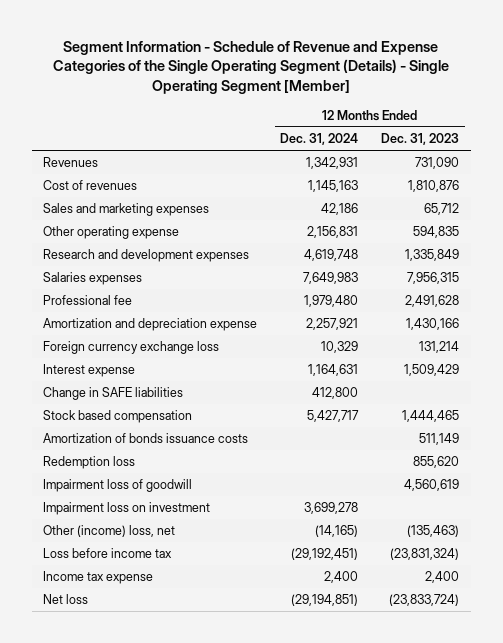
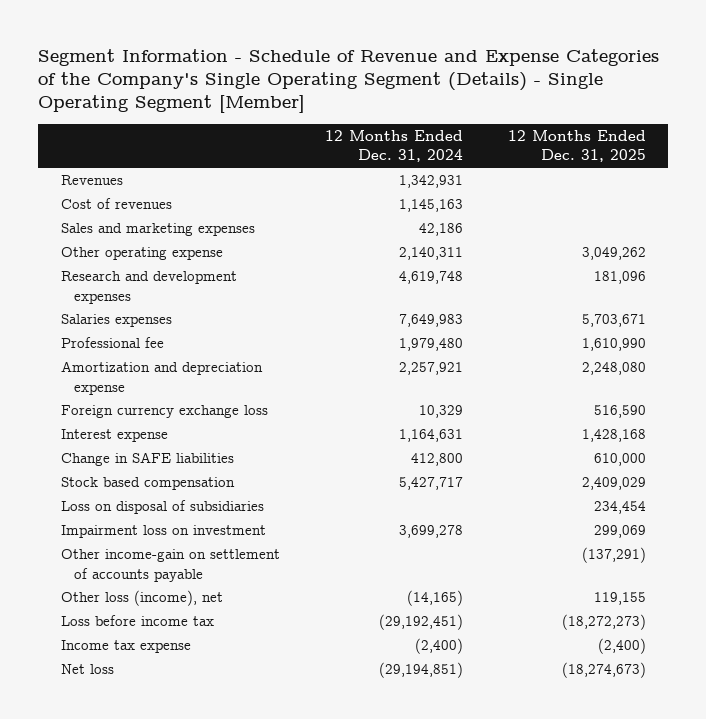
[53,40,450,94] Segment Information - Schedule of Revenue and Expense Categories of the Single Operating Segment (Details) - Single Operating Segment [Member] -> [38,48,660,114] Segment Information - Schedule of Revenue and Expense Categories of the Company's Single Operating Segment (Details) - Single Operating Segment [Member]
[381,133,460,146] Dec. 31, 2023 -> none
none -> [507,129,646,163] 12 Months Ended Dec. 31, 2025
[307,226,359,239] 2,156,831 -> [398,247,463,261] 2,140,311
[43,433,249,444] Amortization of bonds issuance costs -> none
[43,456,136,470] Redemption loss -> none
[43,479,193,493] Impairment loss of goodwill -> none
none -> [60,500,264,515] Loss on disposal of subsidiaries
none -> [60,549,280,582] Other income-gain on settlement of accounts payable
[43,525,176,538] Other (income) loss, net -> [60,590,223,607] Other loss (income), net
[324,571,359,584] 2,400 -> [414,638,463,655] (2,400)

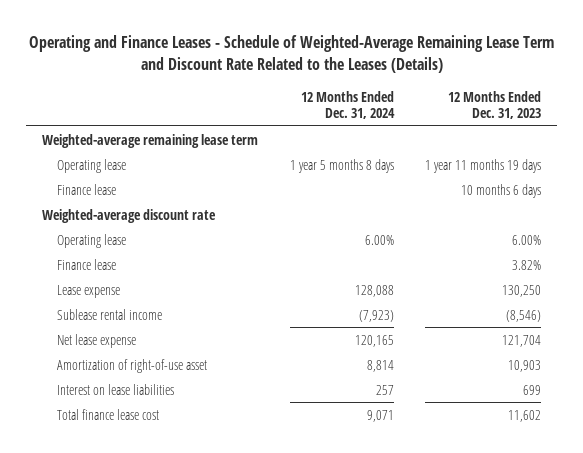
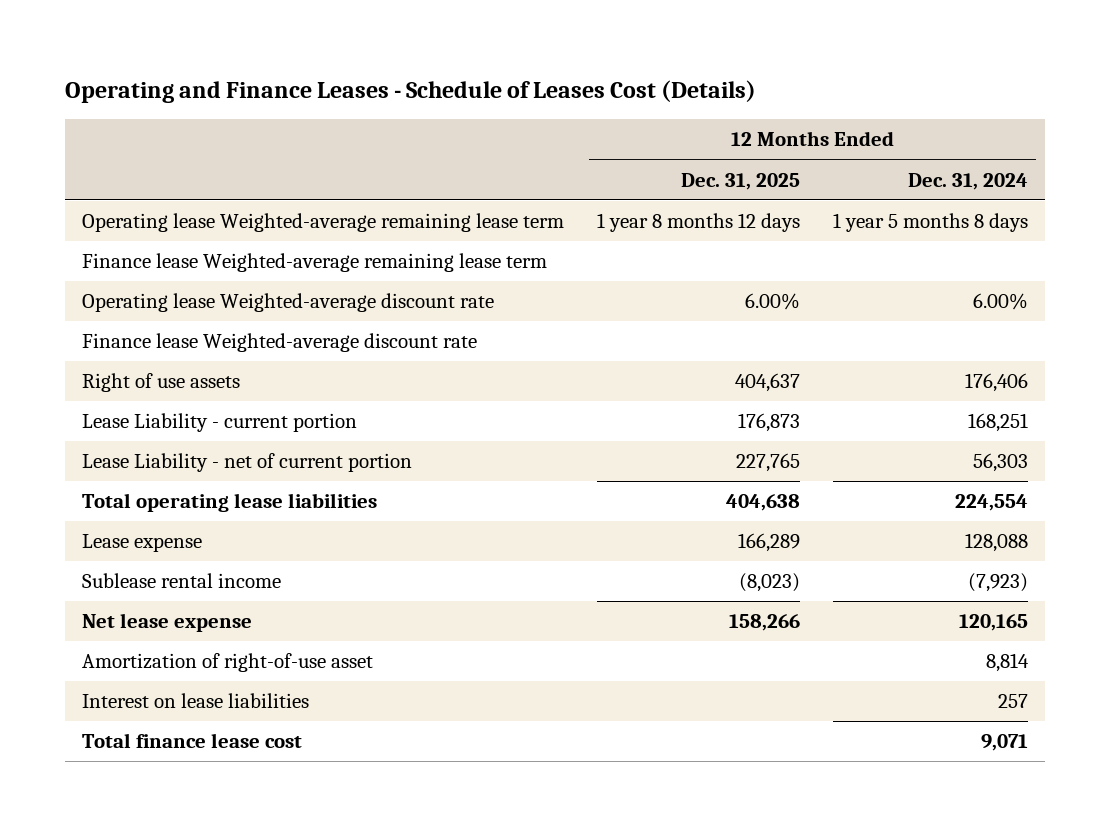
[28,34,554,73] Operating and Finance Leases - Schedule of Weighted-Average Remaining Lease Term and Discount Rate Related to the Leases (Details) -> [65,79,757,103] Operating and Finance Leases - Schedule of Leases Cost (Details)
[448,90,542,120] 12 Months Ended Dec. 31, 2023 -> none
none -> [681,172,801,190] Dec. 31, 2025
[41,133,258,148] Weighted-average remaining lease term -> none
[41,208,216,223] Weighted-average discount rate -> none
[57,158,127,173] Operating lease -> [81,213,564,233] Operating lease Weighted-average remaining lease term
[57,183,117,195] Finance lease -> [81,253,547,273] Finance lease Weighted-average remaining lease term
[57,233,127,248] Operating lease -> [81,293,494,313] Operating lease Weighted-average discount rate
[57,258,117,270] Finance lease -> [81,333,477,353] Finance lease Weighted-average discount rate
none -> [81,373,240,393] Right of use assets
none -> [81,413,357,433] Lease Liability - current portion
none -> [81,453,412,473] Lease Liability - net of current portion
none -> [81,493,377,513] Total operating lease liabilities

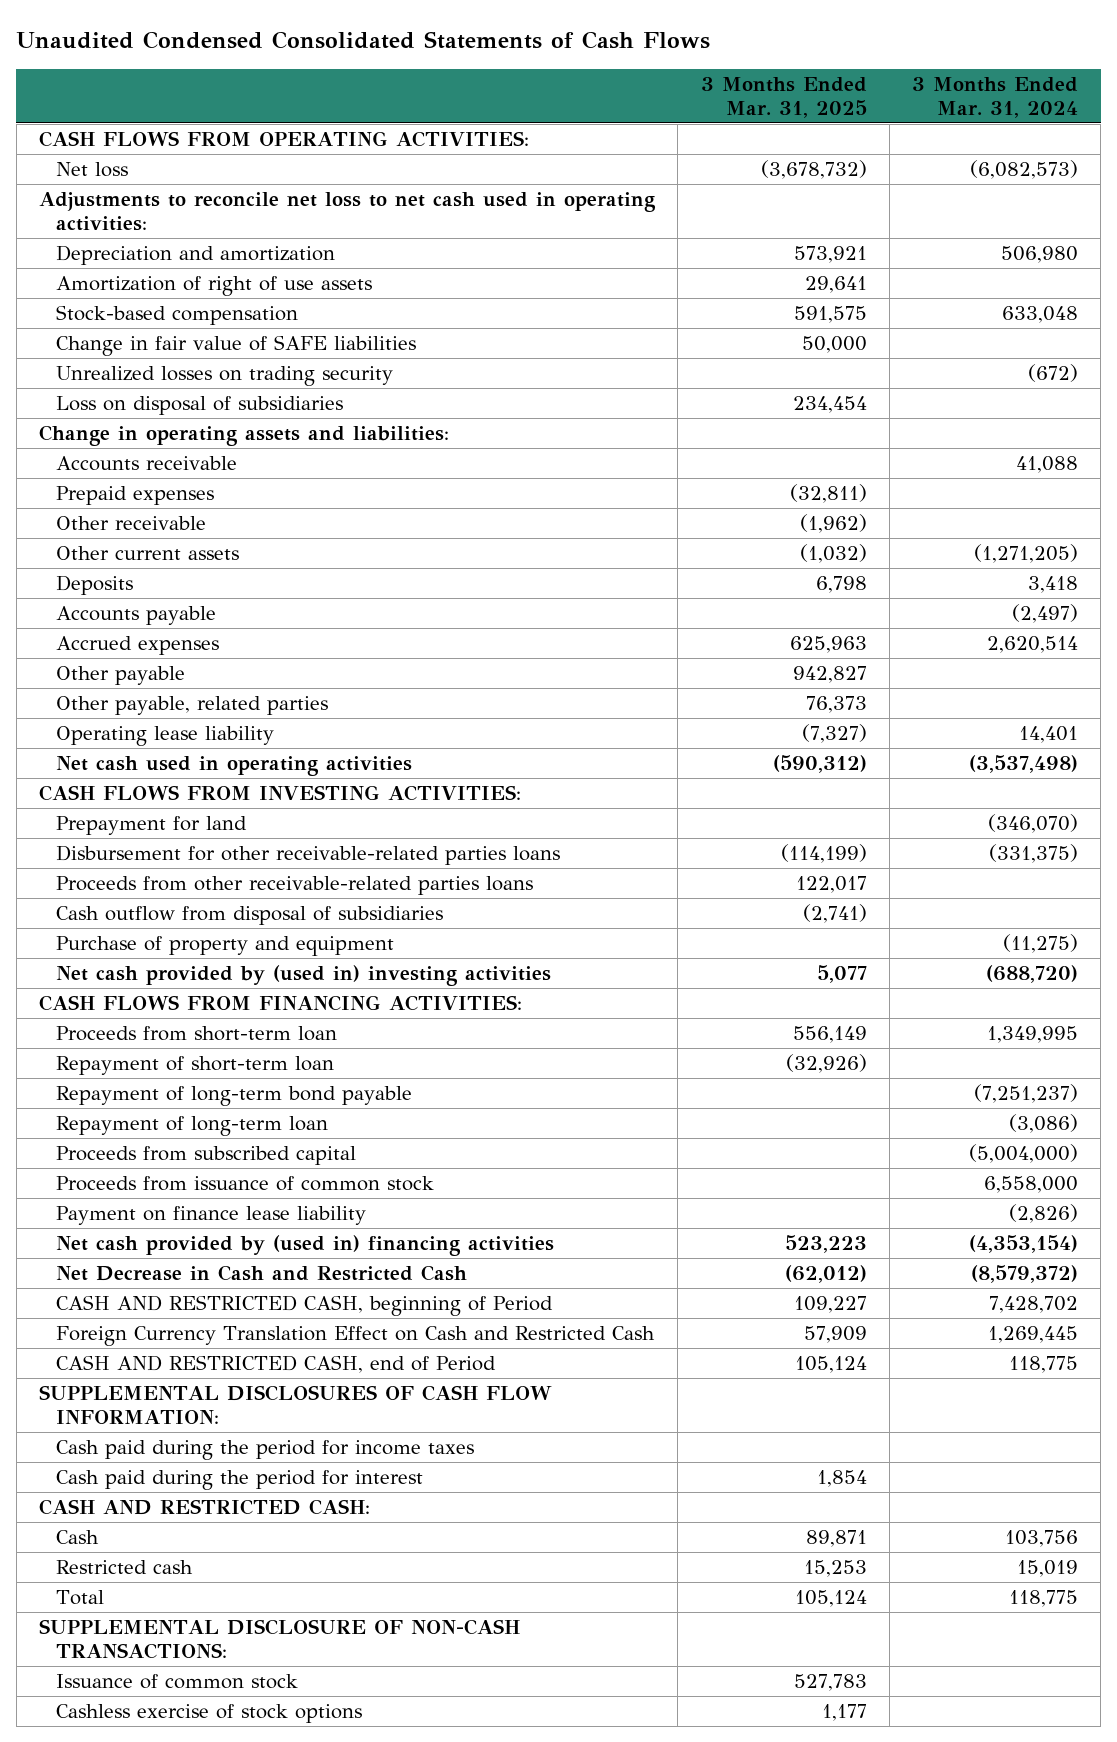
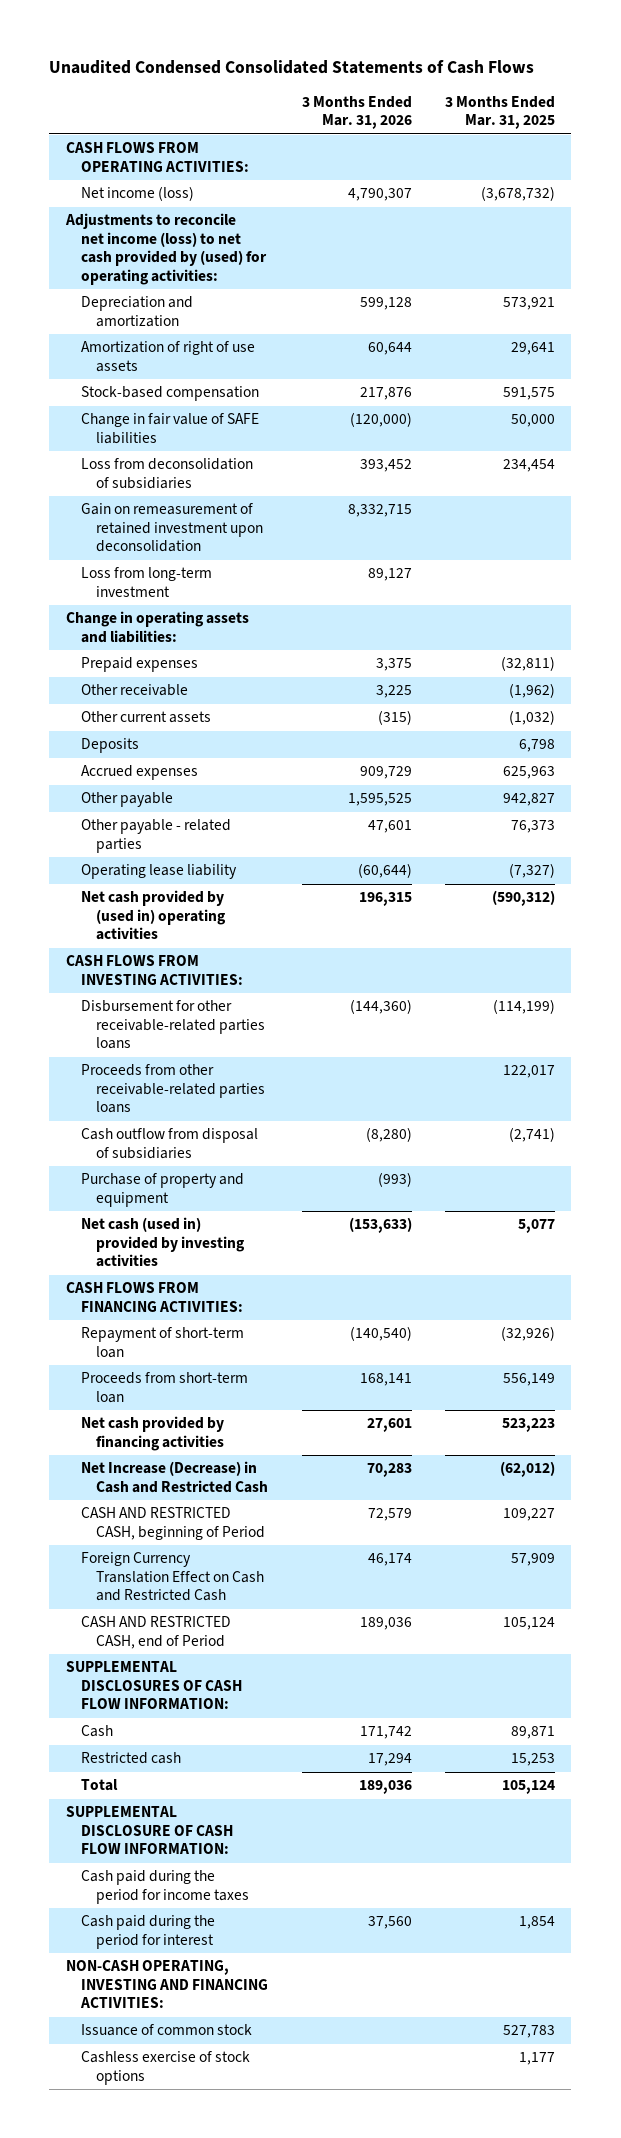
[912,76,1079,118] 3 Months Ended Mar. 31, 2024 -> none
none -> [301,96,412,130] 3 Months Ended Mar. 31, 2026
[56,161,129,177] Net loss -> [81,186,195,202] Net income (loss)
[39,191,657,231] Adjustments to reconcile net loss to net cash used in operating activities: -> [65,213,268,285] Adjustments to reconcile net income (loss) to net cash provided by (used) for operating activities:
[56,365,394,386] Unrealized losses on trading security -> none
[56,395,344,415] Loss on disposal of subsidiaries -> [81,458,254,489] Loss from deconsolidation of subsidiaries
none -> [81,503,264,553] Gain on remeasurement of retained investment upon deconsolidation
none -> [81,567,213,597] Loss from long-term investment
[56,455,238,471] Accounts receivable -> none
[56,605,217,625] Accounts payable -> none
[56,695,329,715] Other payable, related parties -> [81,819,232,853] Other payable - related parties
[56,755,413,776] Net cash used in operating activities -> [81,890,227,941] Net cash provided by (used in) operating activities
[56,815,248,835] Prepayment for land -> none
[56,964,552,986] Net cash provided by (used in) investing activities -> [81,1217,246,1268] Net cash (used in) provided by investing activities
[56,1085,413,1106] Repayment of long-term bond payable -> none
[56,1115,329,1136] Repayment of long-term loan -> none
[56,1145,357,1165] Proceeds from subscribed capital -> none
[56,1175,435,1191] Proceeds from issuance of common stock -> none
[56,1205,367,1225] Payment on finance lease liability -> none
[56,1025,338,1041] Proceeds from short-term loan -> [81,1372,249,1403] Proceeds from short-term loan
[56,1234,555,1256] Net cash provided by (used in) financing activities -> [81,1416,225,1451] Net cash provided by financing activities
[56,1264,468,1281] Net Decrease in Cash and Restricted Cash -> [81,1461,269,1493] Net Increase (Decrease) in Cash and Restricted Cash
[39,1498,371,1515] CASH AND RESTRICTED CASH: -> none
none -> [66,1806,234,1855] SUPPLEMENTAL DISCLOSURE OF CASH FLOW INFORMATION:
[56,1439,475,1460] Cash paid during the period for income taxes -> [81,1870,250,1904] Cash paid during the period for income taxes
[56,1469,424,1490] Cash paid during the period for interest -> [81,1915,216,1949] Cash paid during the period for interest
[39,1618,521,1659] SUPPLEMENTAL DISCLOSURE OF NON-CASH TRANSACTIONS: -> [66,1960,269,2009] NON-CASH OPERATING, INVESTING AND FINANCING ACTIVITIES:

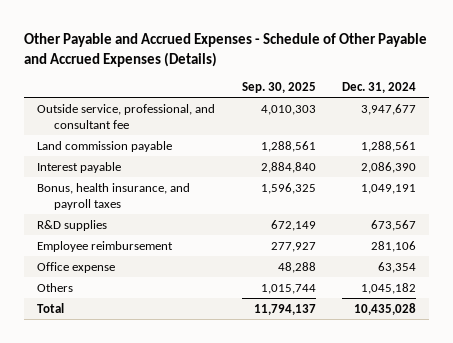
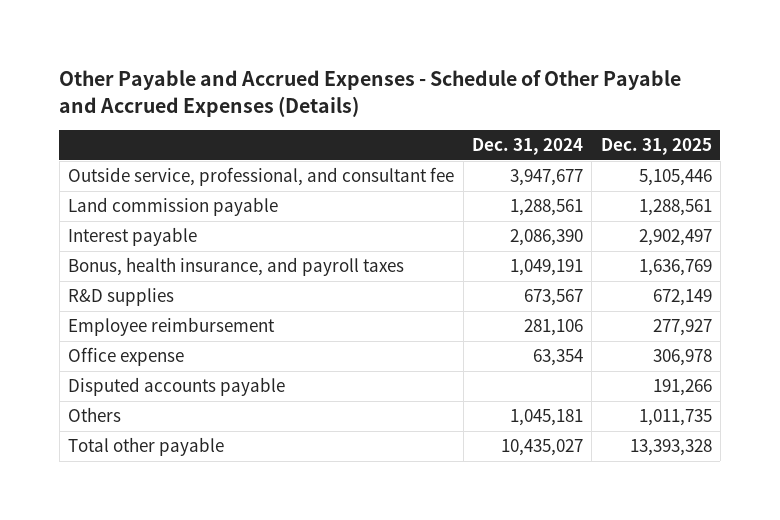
[241,82,316,94] Sep. 30, 2025 -> none
none -> [600,138,712,156] Dec. 31, 2025
none -> [68,377,286,397] Disputed accounts payable
[361,282,417,294] 1,045,182 -> [509,409,583,427] 1,045,181
[36,302,64,313] Total -> [68,437,225,457] Total other payable
[354,302,417,315] 10,435,028 -> [500,439,583,457] 10,435,027

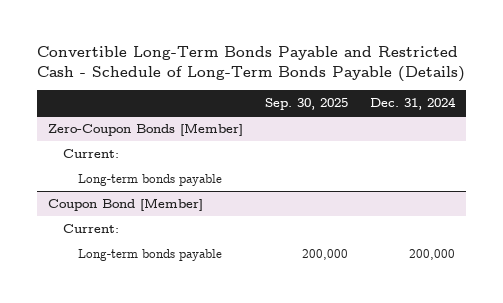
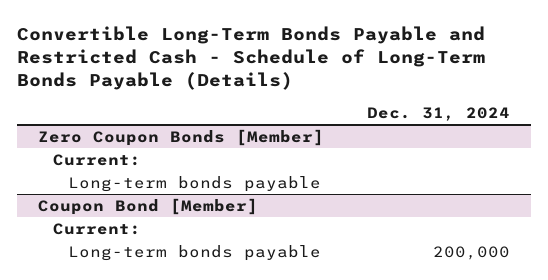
[265,98,349,111] Sep. 30, 2025 -> none
[48,123,244,137] Zero-Coupon Bonds [Member] -> [38,128,325,146] Zero Coupon Bonds [Member]

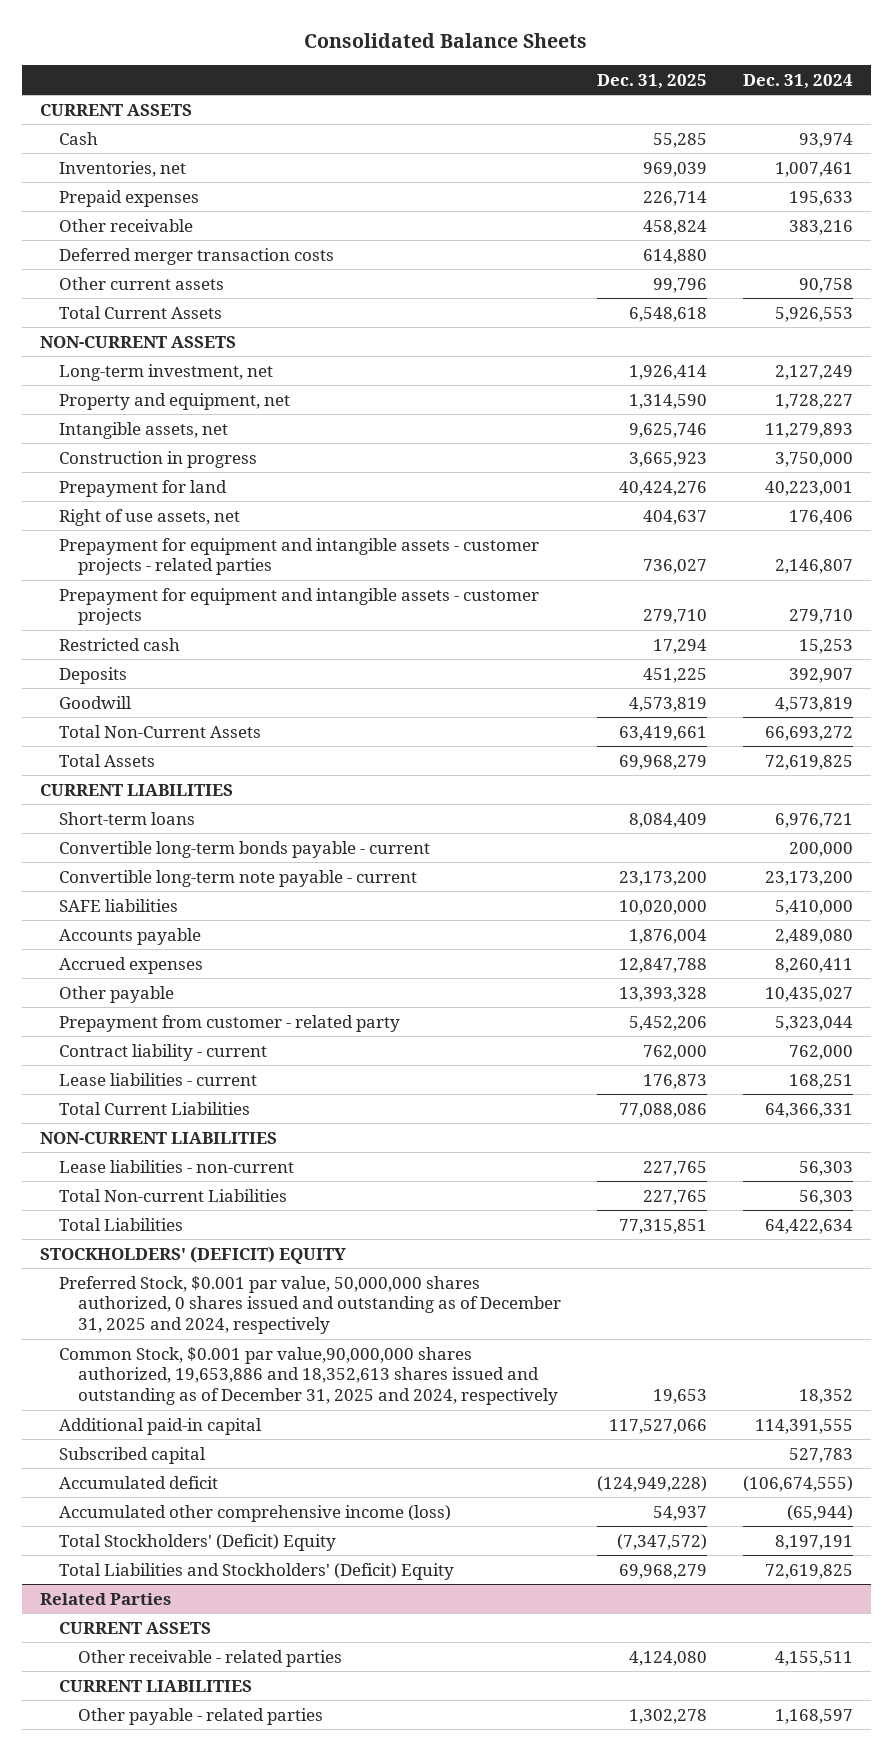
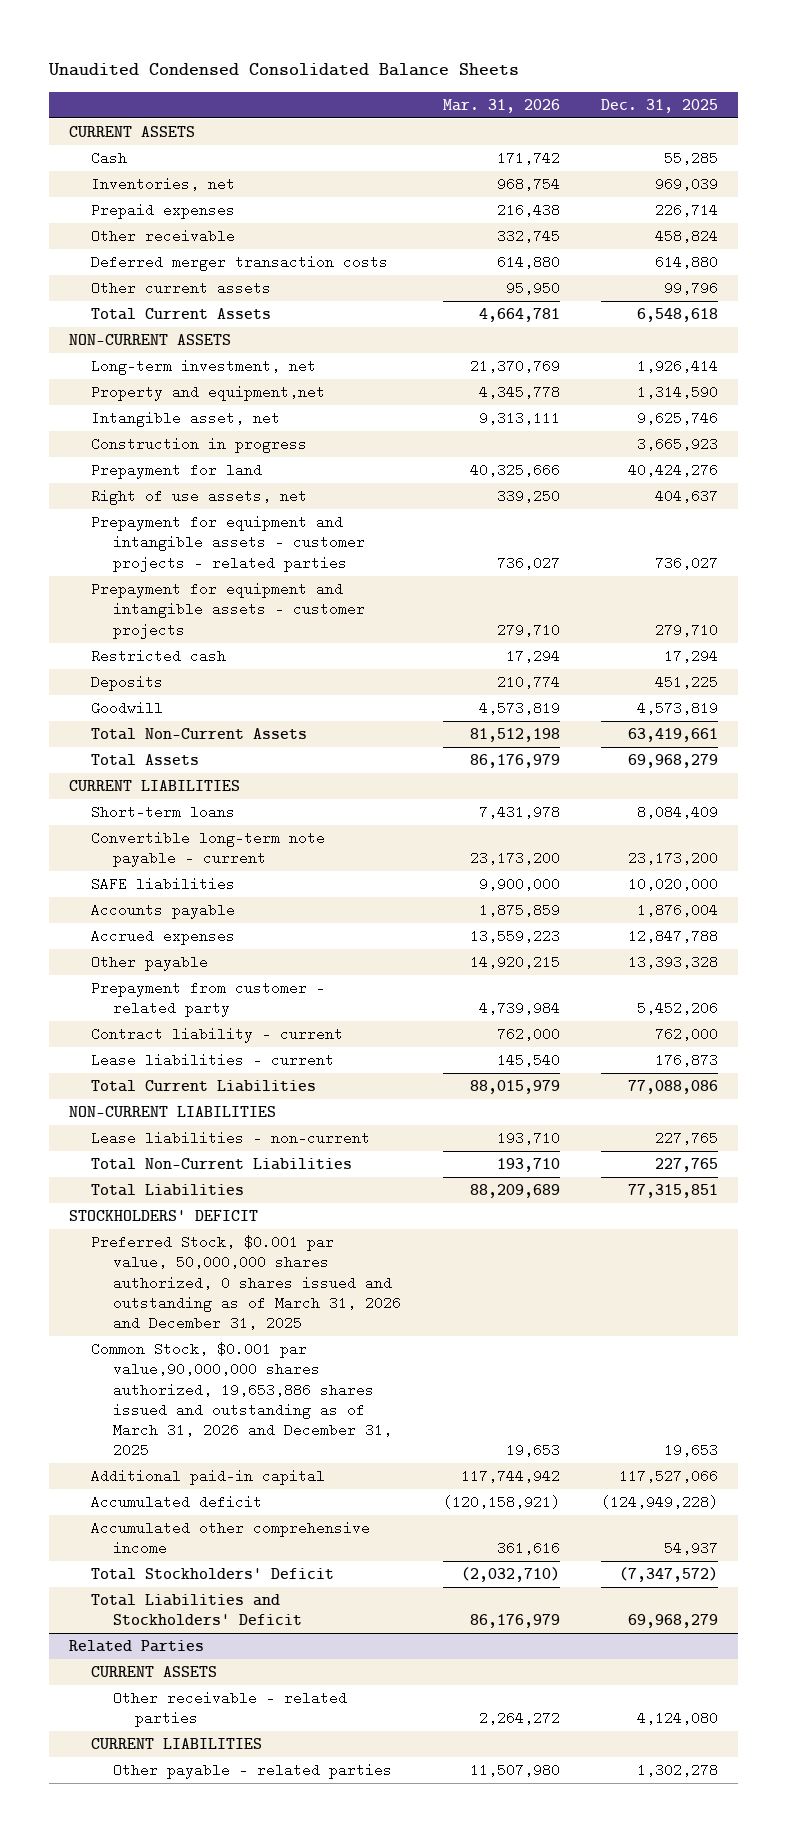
[304,32,588,48] Consolidated Balance Sheets -> [47,62,519,76] Unaudited Condensed Consolidated Balance Sheets
[743,73,854,89] Dec. 31, 2024 -> none
none -> [442,98,560,113] Mar. 31, 2026
[58,392,290,410] Property and equipment, net -> [91,385,326,402] Property and equipment,net
[58,421,228,439] Intangible assets, net -> [91,411,281,428] Intangible asset, net
[58,840,430,858] Convertible long-term bonds payable - current -> none
[58,1188,287,1202] Total Non-current Liabilities -> [91,1158,353,1171] Total Non-Current Liabilities
[39,1245,346,1264] STOCKHOLDERS' (DEFICIT) EQUITY -> [69,1210,259,1222] STOCKHOLDERS' DEFICIT
[58,1275,561,1334] Preferred Stock, $0.001 par value, 50,000,000 shares authorized, 0 shares issued and outstanding as of December 31, 2025 and 2024, respectively -> [91,1235,402,1331] Preferred Stock, $0.001 par value, 50,000,000 shares authorized, 0 shares issued and outstanding as of March 31, 2026 and December 31, 2025
[58,1346,558,1405] Common Stock, $0.001 par value,90,000,000 shares authorized, 19,653,886 and 18,352,613 shares issued and outstanding as of December 31, 2025 and 2024, respectively -> [91,1342,393,1458] Common Stock, $0.001 par value,90,000,000 shares authorized, 19,653,886 shares issued and outstanding as of March 31, 2026 and December 31, 2025
[58,1446,206,1464] Subscribed capital -> none
[58,1504,451,1522] Accumulated other comprehensive income (loss) -> [91,1521,371,1556] Accumulated other comprehensive income
[58,1533,336,1551] Total Stockholders' (Deficit) Equity -> [91,1568,335,1581] Total Stockholders' Deficit
[58,1562,454,1580] Total Liabilities and Stockholders' (Deficit) Equity -> [91,1594,303,1626] Total Liabilities and Stockholders' Deficit

